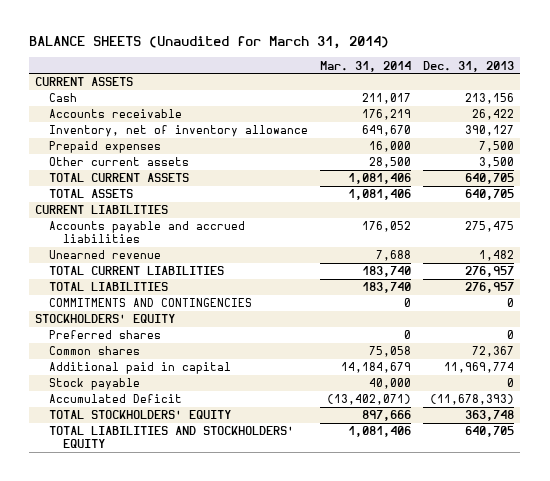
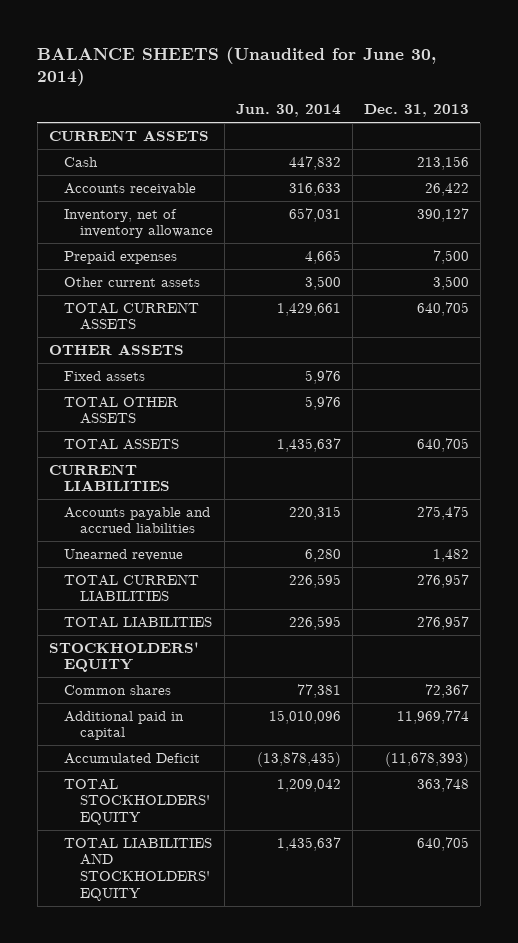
[29,36,390,50] BALANCE SHEETS (Unaudited for March 31, 2014) -> [37,46,437,86] BALANCE SHEETS (Unaudited for June 30, 2014)
[320,60,412,72] Mar. 31, 2014 -> none
none -> [235,104,341,118] Jun. 30, 2014
none -> [48,343,184,355] OTHER ASSETS
none -> [64,370,146,381] Fixed assets
none -> [64,396,179,425] TOTAL OTHER ASSETS
[48,298,252,308] COMMITMENTS AND CONTINGENCIES -> none
[48,330,161,340] Preferred shares -> none
[48,378,140,391] Stock payable -> none

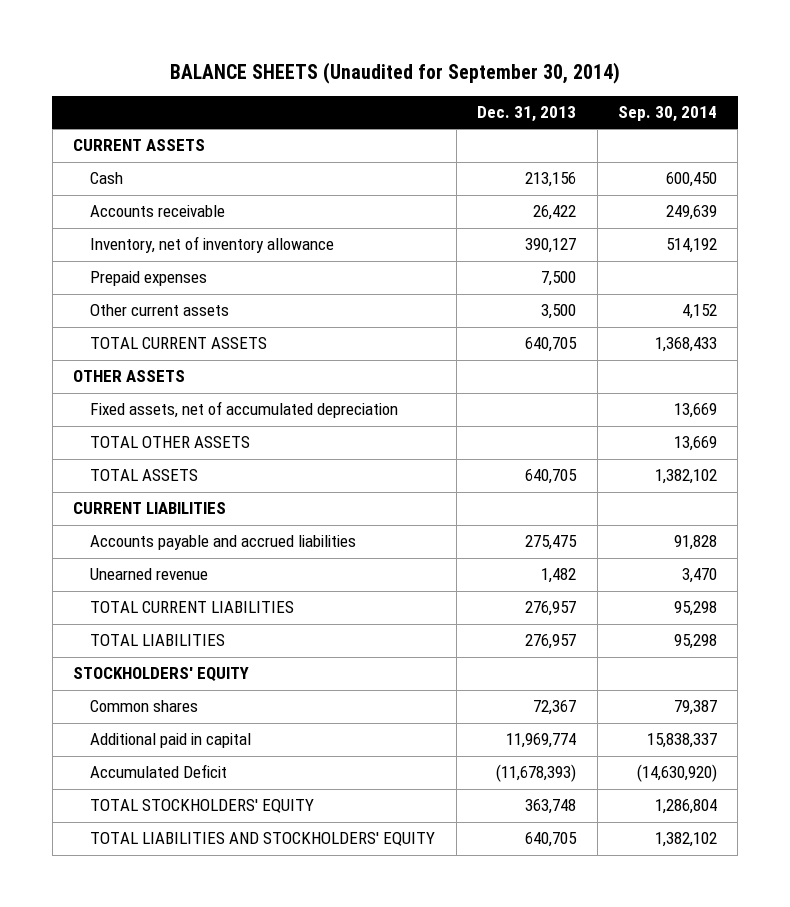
[37,46,437,86] BALANCE SHEETS (Unaudited for June 30, 2014) -> [170,61,621,84] BALANCE SHEETS (Unaudited for September 30, 2014)
[235,104,341,118] Jun. 30, 2014 -> none
none -> [618,106,718,123] Sep. 30, 2014
[64,370,146,381] Fixed assets -> [90,401,399,419] Fixed assets, net of accumulated depreciation

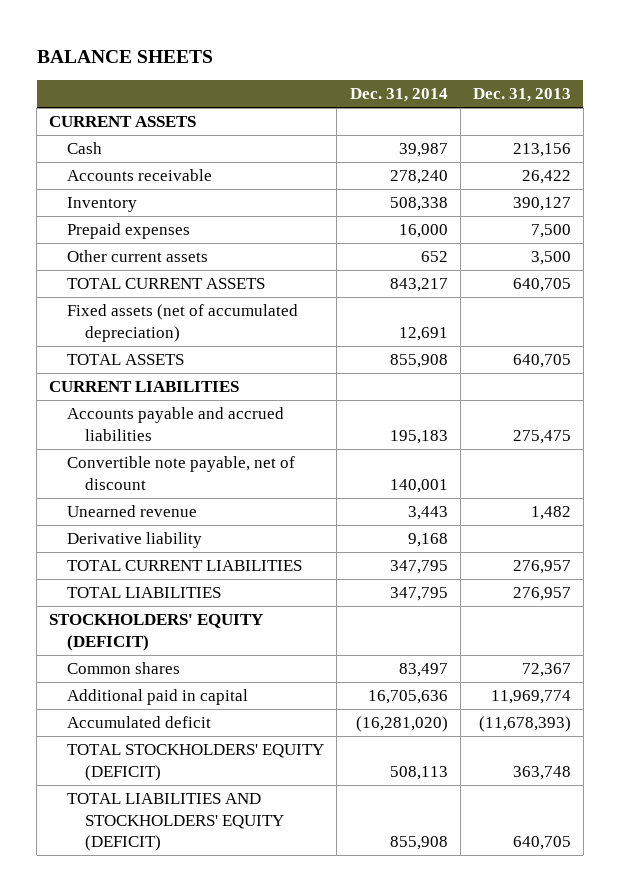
[170,61,621,84] BALANCE SHEETS (Unaudited for September 30, 2014) -> [36,50,213,64] BALANCE SHEETS
[618,106,718,123] Sep. 30, 2014 -> none
none -> [349,87,448,102] Dec. 31, 2014
[90,236,335,254] Inventory, net of inventory allowance -> [67,197,138,213] Inventory
[72,370,185,383] OTHER ASSETS -> none
[90,436,251,449] TOTAL OTHER ASSETS -> none
[90,401,399,419] Fixed assets, net of accumulated depreciation -> [67,304,299,342] Fixed assets (net of accumulated depreciation)
none -> [67,456,296,490] Convertible note payable, net of discount
none -> [67,532,203,549] Derivative liability
[72,667,249,682] STOCKHOLDERS' EQUITY -> [49,614,264,651] STOCKHOLDERS' EQUITY (DEFICIT)
[90,764,228,779] Accumulated Deficit -> [67,716,212,729] Accumulated deficit
[90,799,315,814] TOTAL STOCKHOLDERS' EQUITY -> [67,744,325,781] TOTAL STOCKHOLDERS' EQUITY (DEFICIT)
[90,832,436,847] TOTAL LIABILITIES AND STOCKHOLDERS' EQUITY -> [67,793,285,852] TOTAL LIABILITIES AND STOCKHOLDERS' EQUITY (DEFICIT)

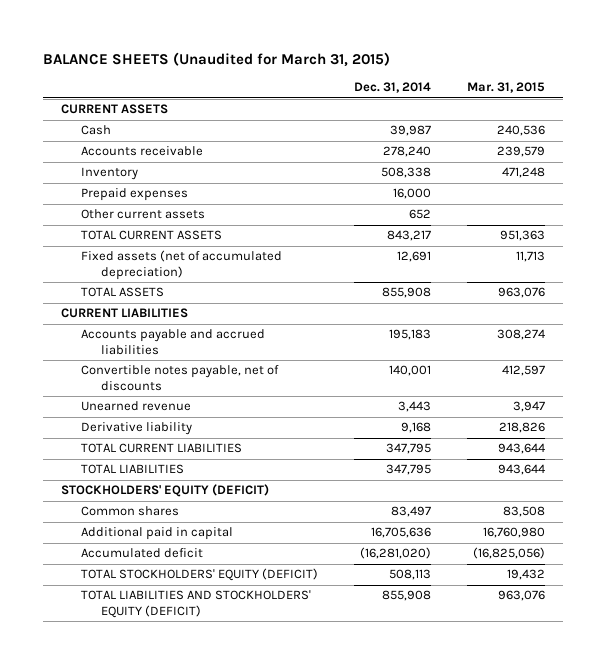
[36,50,213,64] BALANCE SHEETS -> [43,51,391,67] BALANCE SHEETS (Unaudited for March 31, 2015)
[472,87,571,102] Dec. 31, 2013 -> none
none -> [466,82,545,94] Mar. 31, 2015
[67,456,296,490] Convertible note payable, net of discount -> [81,365,280,392] Convertible notes payable, net of discounts

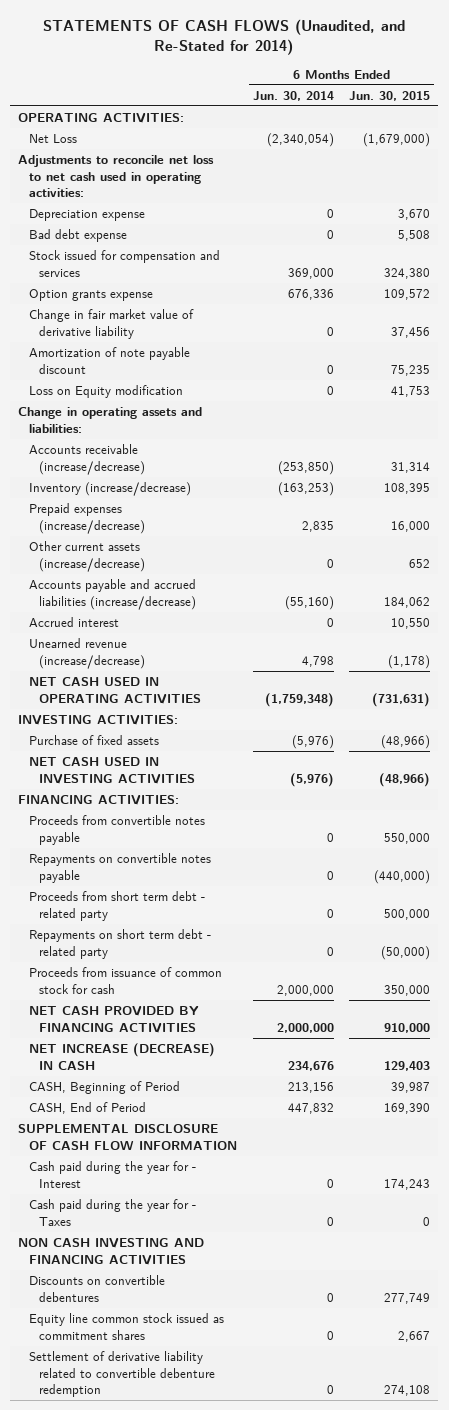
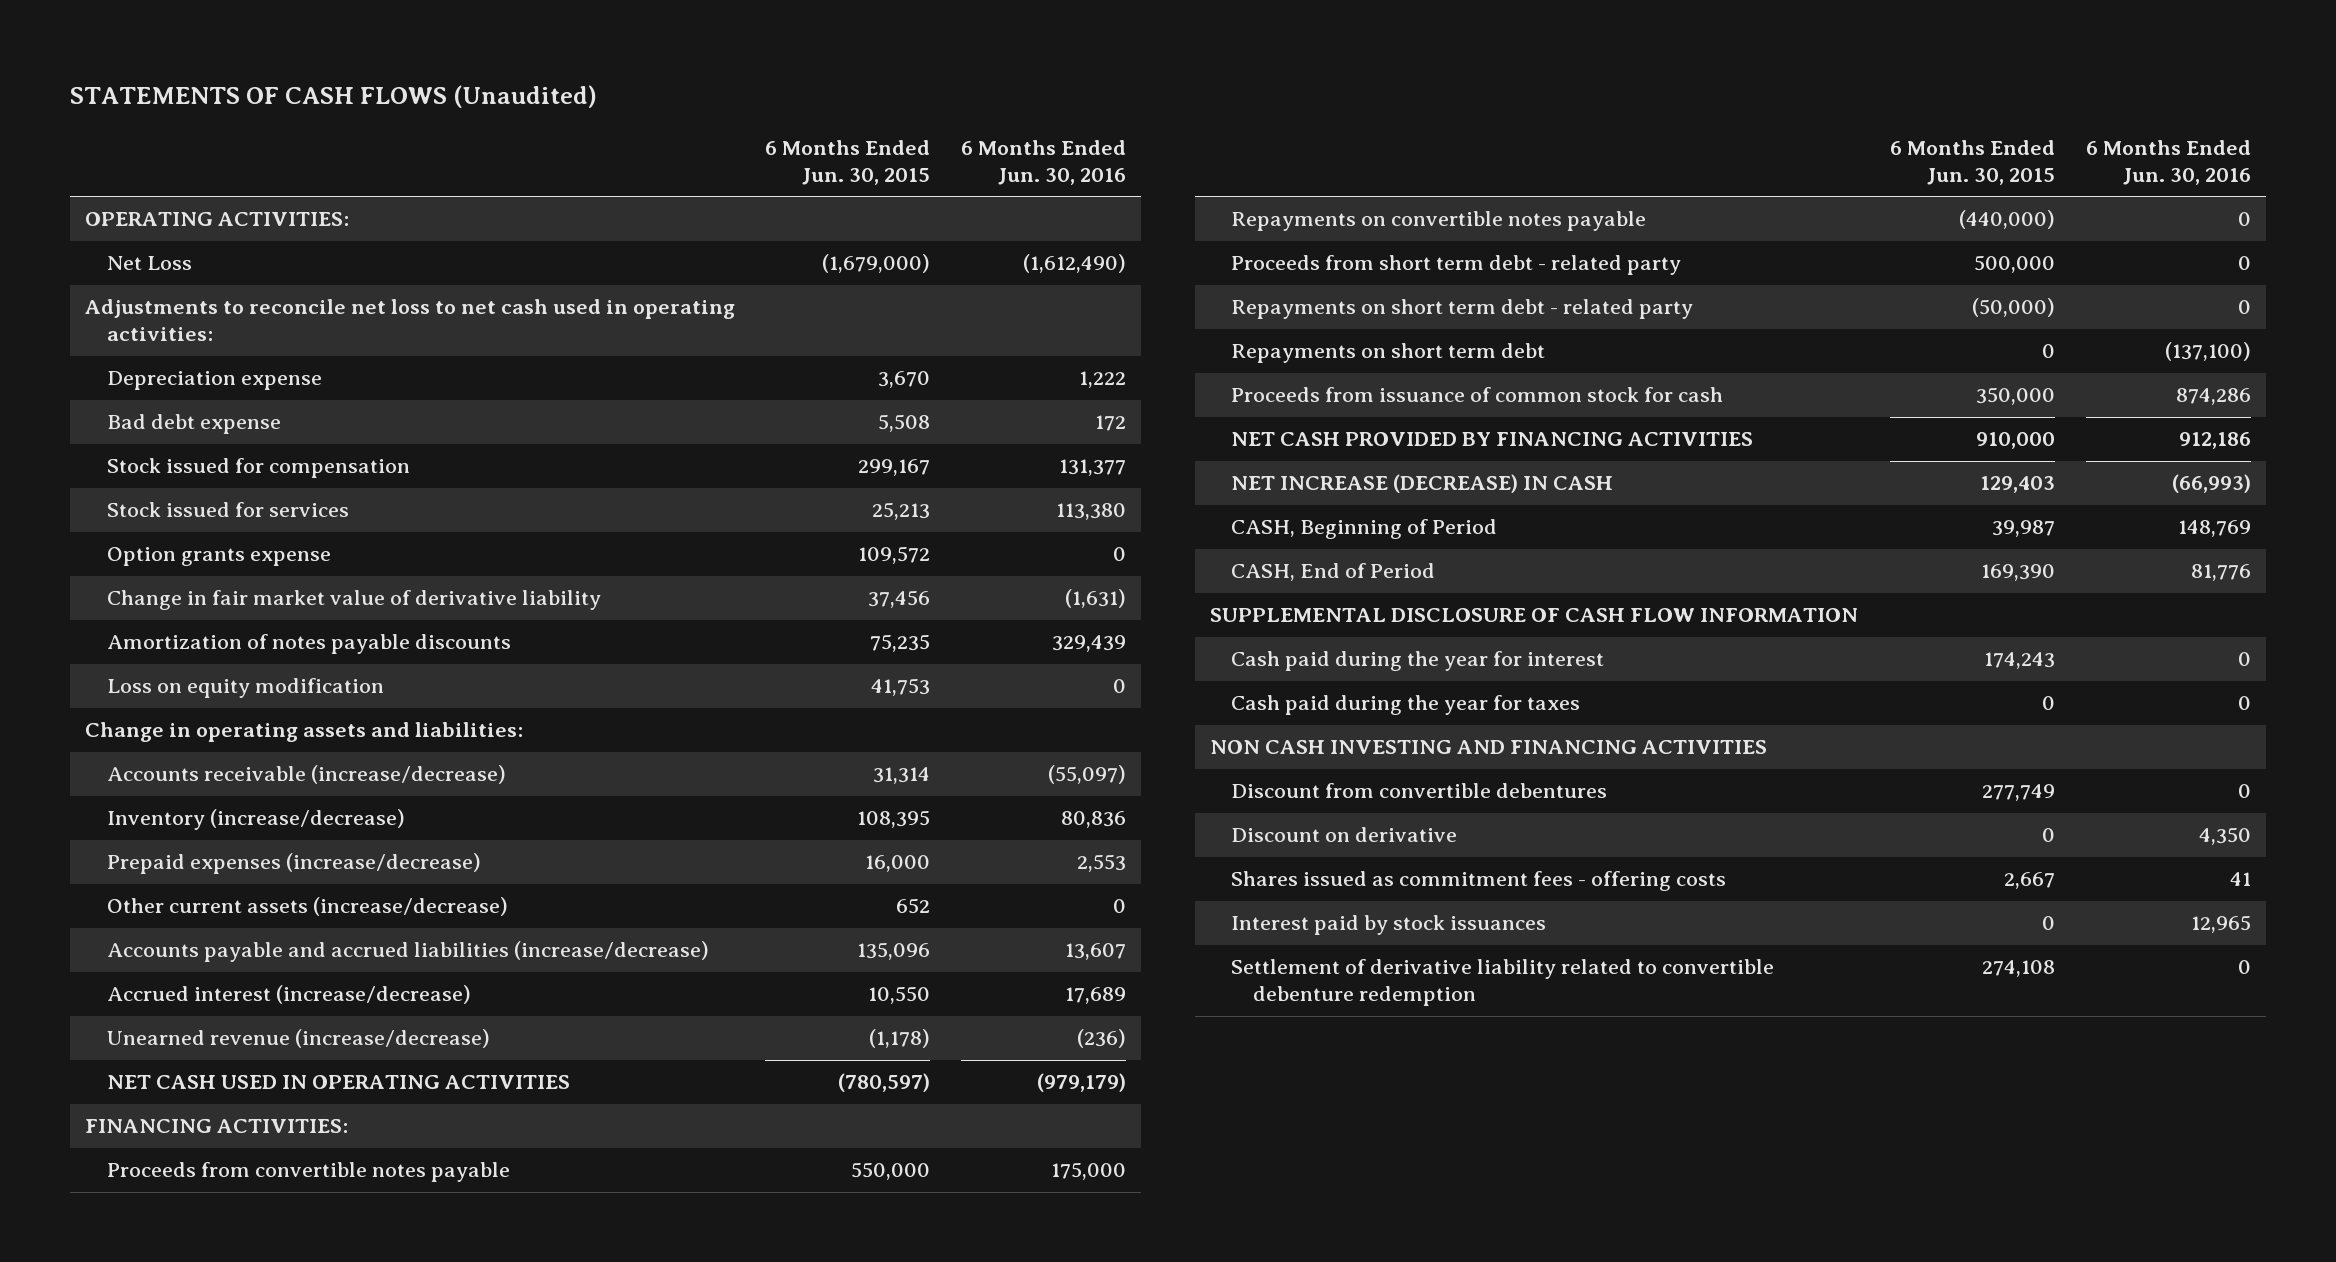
[43,18,406,55] STATEMENTS OF CASH FLOWS (Unaudited, and Re-Stated for 2014) -> [70,84,598,108] STATEMENTS OF CASH FLOWS (Unaudited)
[252,90,334,101] Jun. 30, 2014 -> none
none -> [960,139,1126,186] 6 Months Ended Jun. 30, 2016
[28,250,220,277] Stock issued for compensation and services -> [106,458,410,479] Stock issued for compensation
[384,267,431,279] 324,380 -> [858,459,931,477] 299,167
none -> [106,502,349,518] Stock issued for services
[28,347,190,374] Amortization of note payable discount -> [106,634,511,655] Amortization of notes payable discounts
[28,385,183,399] Loss on Equity modification -> [106,678,384,699] Loss on equity modification
[384,596,431,608] 184,062 -> [857,942,931,961] 135,096
[28,617,119,628] Accrued interest -> [106,985,471,1005] Accrued interest (increase/decrease)
[18,715,179,726] INVESTING ACTIVITIES: -> none
[28,735,159,746] Purchase of fixed assets -> none
[28,757,196,784] NET CASH USED IN INVESTING ACTIVITIES -> none
[372,692,431,707] (731,631) -> [838,1073,931,1093] (780,597)
none -> [1231,343,1546,364] Repayments on short term debt
[28,1161,196,1188] Cash paid during the year for - Interest -> [1231,651,1605,672] Cash paid during the year for interest
[28,1199,196,1226] Cash paid during the year for - Taxes -> [1231,695,1581,716] Cash paid during the year for taxes
[28,1275,165,1302] Discounts on convertible debentures -> [1231,783,1608,799] Discount from convertible debentures
none -> [1231,827,1458,843] Discount on derivative
[28,1313,224,1340] Equity line common stock issued as commitment shares -> [1231,871,1727,892] Shares issued as commitment fees - offering costs
none -> [1231,915,1547,936] Interest paid by stock issuances

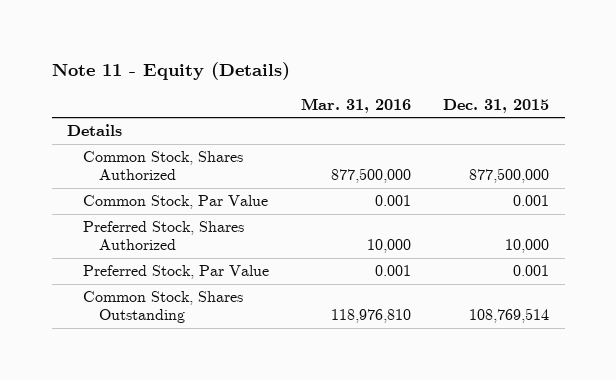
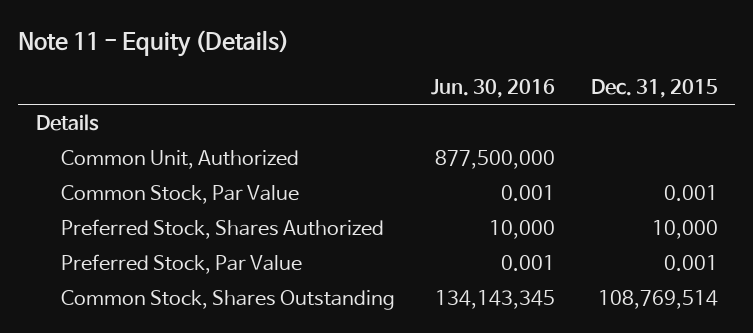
[301,97,412,113] Mar. 31, 2016 -> none
none -> [430,79,555,99] Jun. 30, 2016
[83,151,244,181] Common Stock, Shares Authorized -> none
none -> [60,149,299,169] Common Unit, Authorized

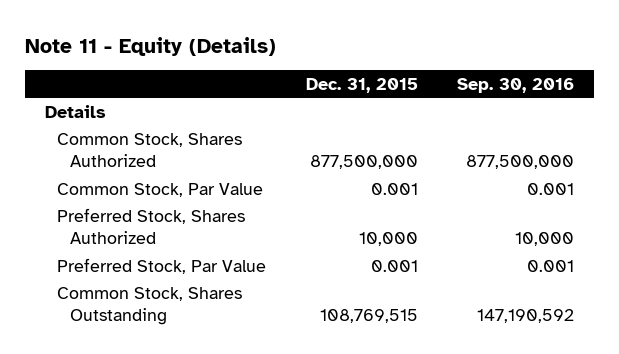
[430,79,555,99] Jun. 30, 2016 -> none
none -> [457,78,575,94] Sep. 30, 2016
[60,149,299,169] Common Unit, Authorized -> none
none -> [57,132,243,168] Common Stock, Shares Authorized
[597,289,718,309] 108,769,514 -> [319,309,418,324] 108,769,515

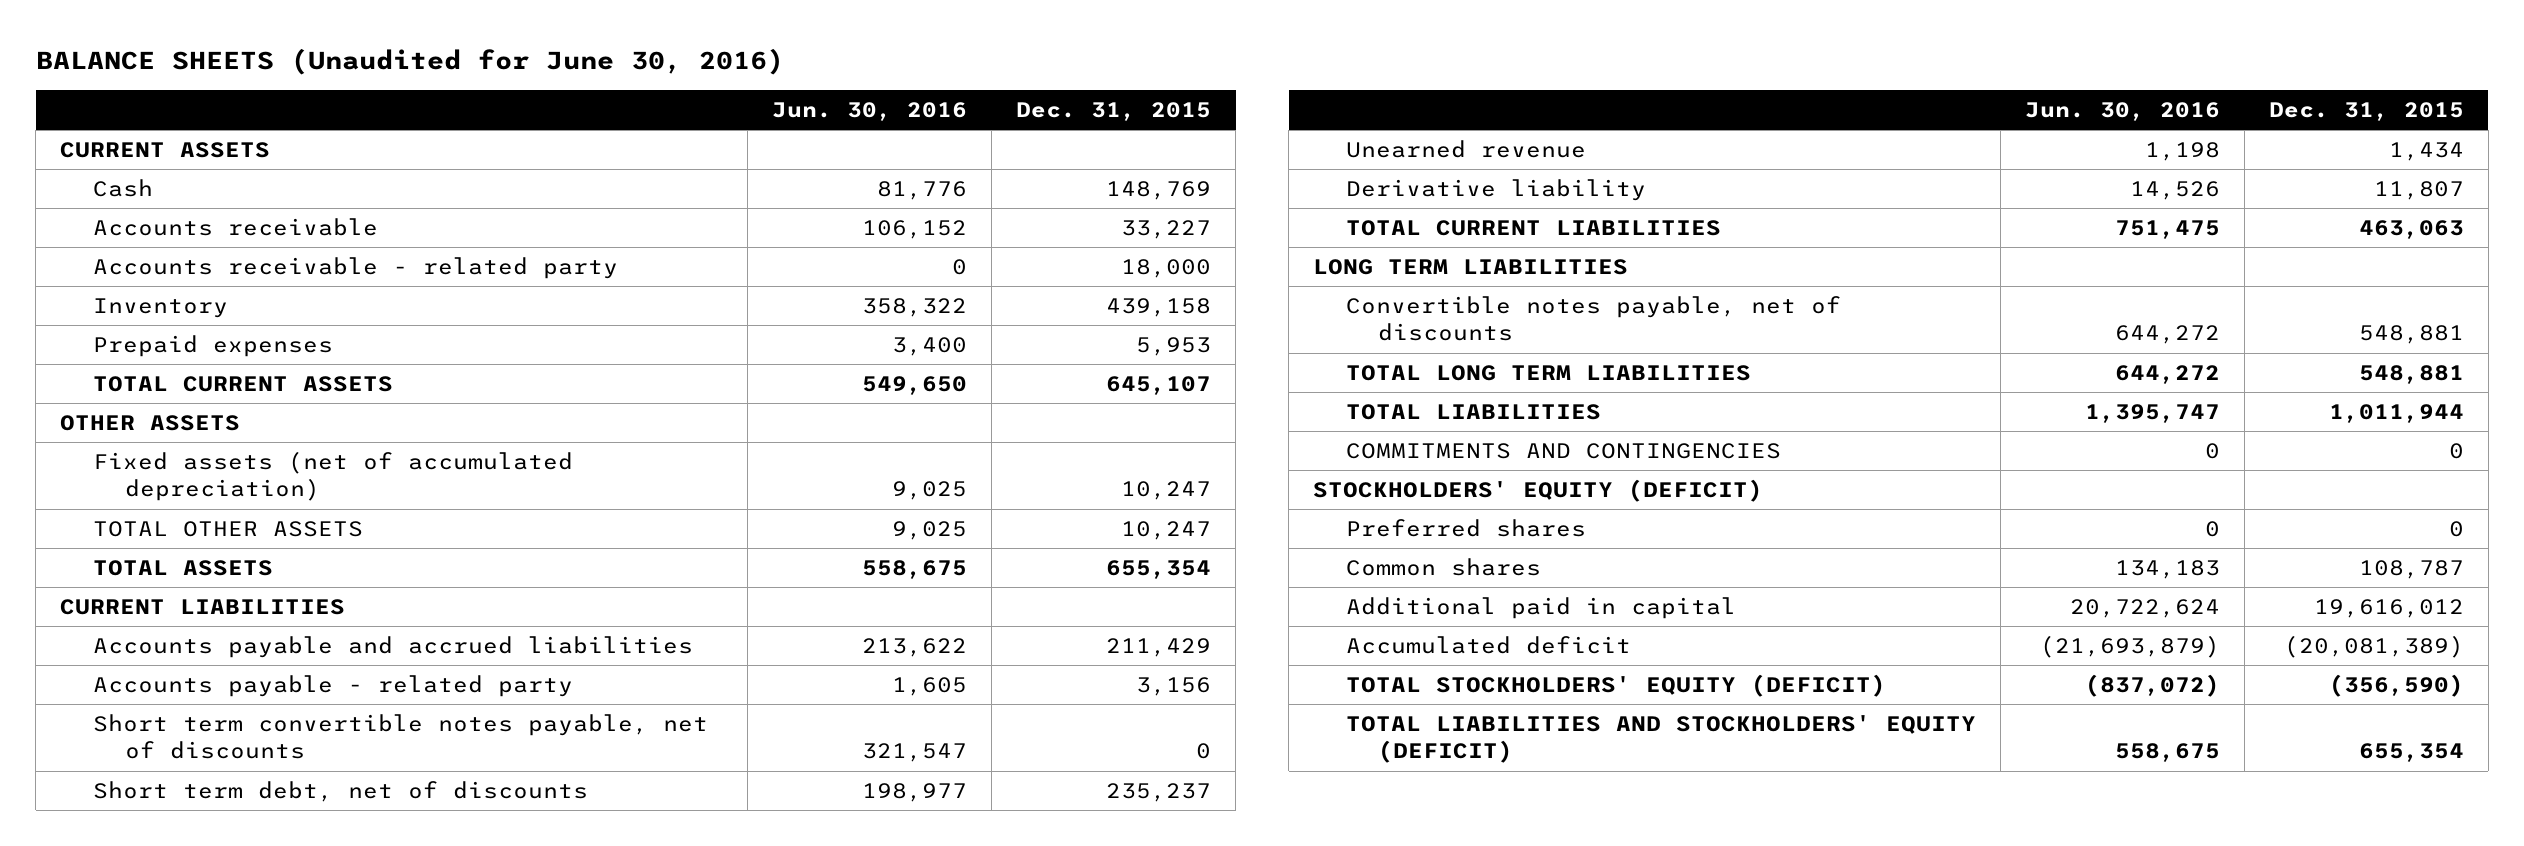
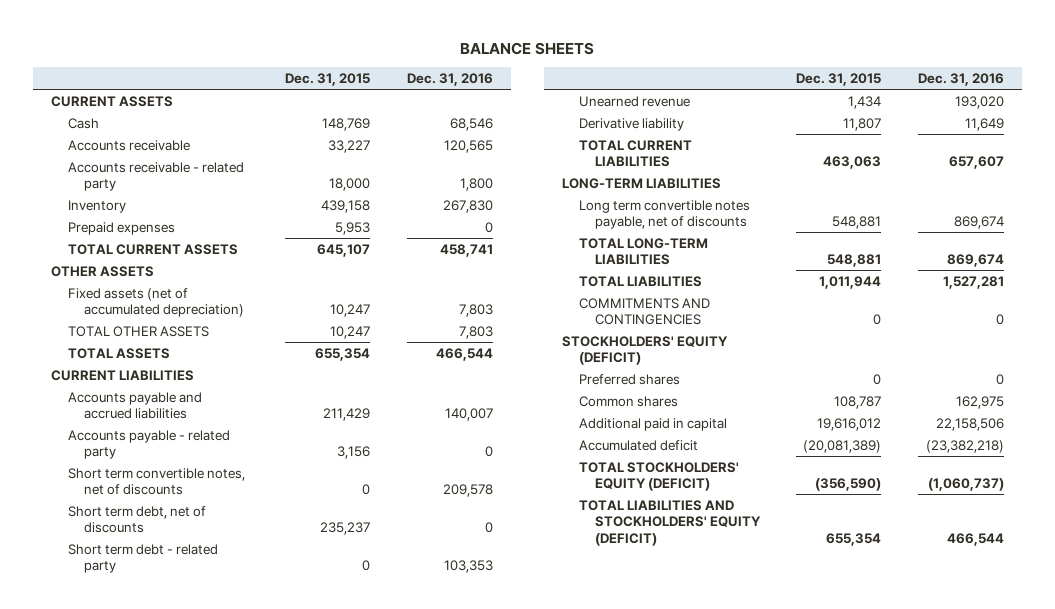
[35,47,784,75] BALANCE SHEETS (Unaudited for June 30, 2016) -> [460,41,595,55] BALANCE SHEETS
[771,102,967,122] Jun. 30, 2016 -> none
none -> [406,72,493,86] Dec. 31, 2016
[92,714,708,760] Short term convertible notes payable, net of discounts -> [67,467,245,496] Short term convertible notes, net of discounts
none -> [67,543,218,574] Short term debt - related party
[1313,259,1629,276] LONG TERM LIABILITIES -> [562,177,722,189] LONG-TERM LIABILITIES
[1345,296,1841,342] Convertible notes payable, net of discounts -> [578,199,750,230] Long term convertible notes payable, net of discounts
[1345,365,1751,382] TOTAL LONG TERM LIABILITIES -> [578,237,708,266] TOTAL LONG-TERM LIABILITIES

